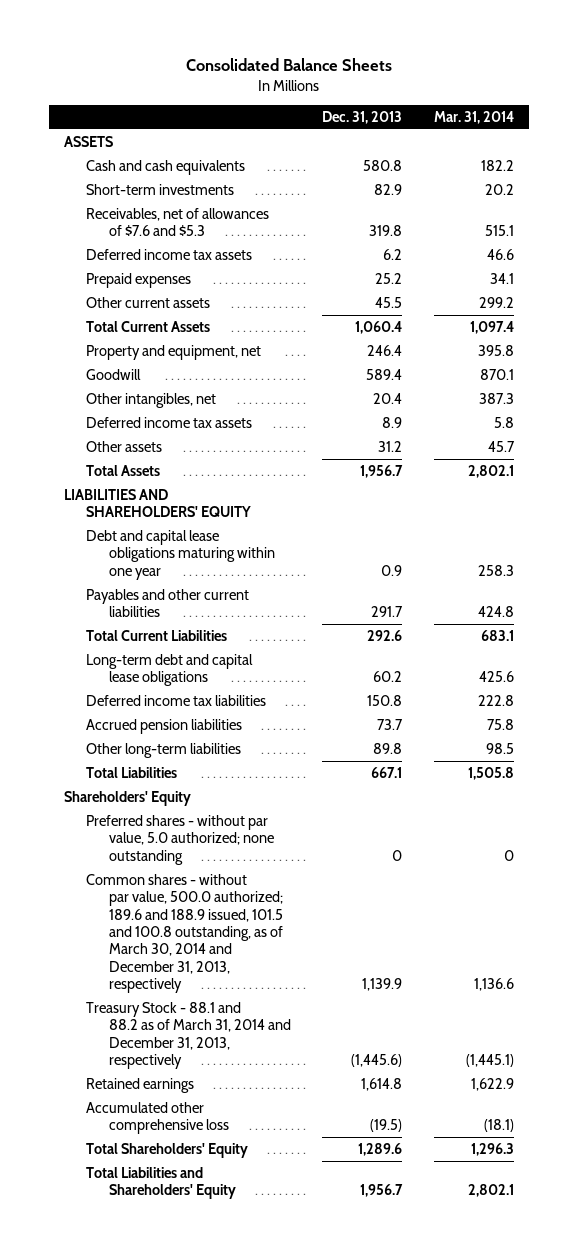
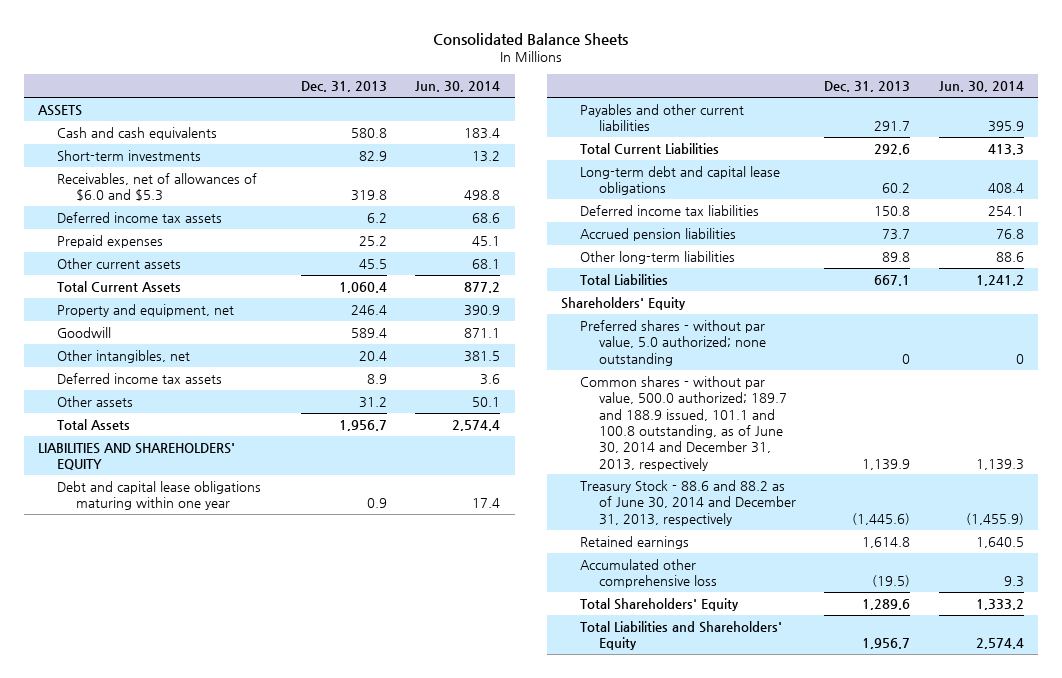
[433,111,514,125] Mar. 31, 2014 -> none
none -> [415,81,501,93] Jun. 30, 2014
[86,207,270,237] Receivables, net of allowances of $7.6 and $5.3 -> [56,173,257,202] Receivables, net of allowances of $6.0 and $5.3
[86,873,283,994] Common shares - without par value, 500.0 authorized; 189.6 and 188.9 issued, 101.5 and 100.8 outstanding, as of March 30, 2014 and December 31, 2013, respectively -> [580,376,787,471] Common shares - without par value, 500.0 authorized; 189.7 and 188.9 issued, 101.1 and 100.8 outstanding, as of June 30, 2014 and December 31, 2013, respectively
[86,1001,291,1070] Treasury Stock - 88.1 and 88.2 as of March 31, 2014 and December 31, 2013, respectively -> [580,480,796,526] Treasury Stock - 88.6 and 88.2 as of June 30, 2014 and December 31, 2013, respectively

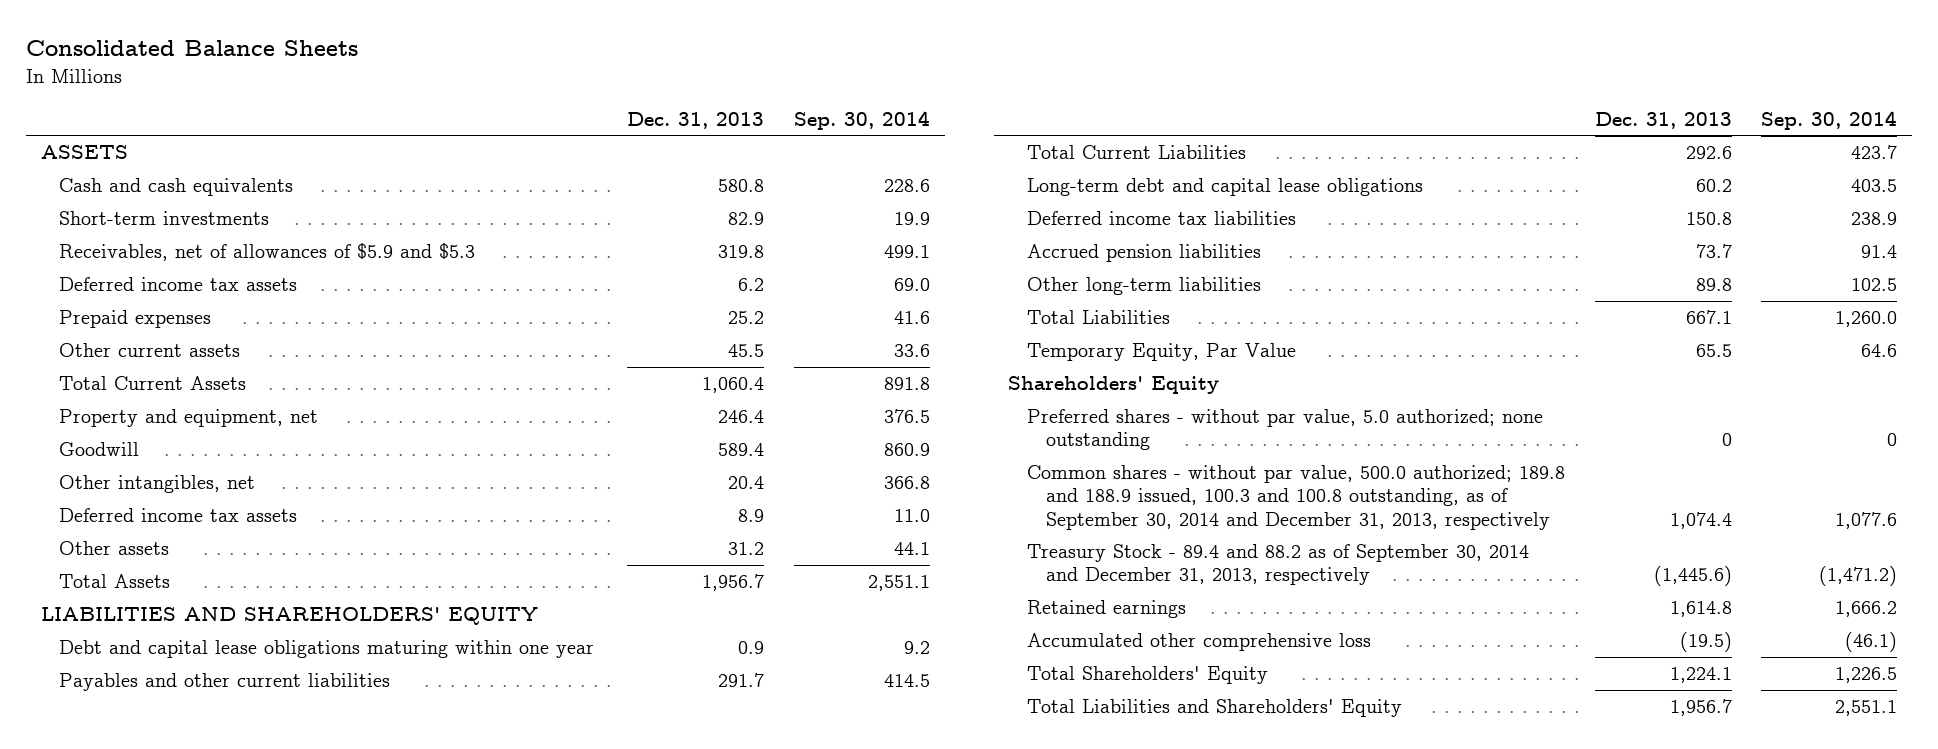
[415,81,501,93] Jun. 30, 2014 -> none
none -> [793,110,930,130] Sep. 30, 2014
[56,173,257,202] Receivables, net of allowances of $6.0 and $5.3 -> [59,243,476,262] Receivables, net of allowances of $5.9 and $5.3
none -> [1027,343,1297,362] Temporary Equity, Par Value
[580,376,787,471] Common shares - without par value, 500.0 authorized; 189.7 and 188.9 issued, 101.1 and 100.8 outstanding, as of June 30, 2014 and December 31, 2013, respectively -> [1027,465,1566,530] Common shares - without par value, 500.0 authorized; 189.8 and 188.9 issued, 100.3 and 100.8 outstanding, as of September 30, 2014 and December 31, 2013, respectively
[862,458,911,470] 1,139.9 -> [1669,511,1732,529] 1,074.4
[580,480,796,526] Treasury Stock - 88.6 and 88.2 as of June 30, 2014 and December 31, 2013, respectively -> [1027,544,1530,586] Treasury Stock - 89.4 and 88.2 as of September 30, 2014 and December 31, 2013, respectively
[862,599,911,611] 1,289.6 -> [1669,667,1732,684] 1,224.1

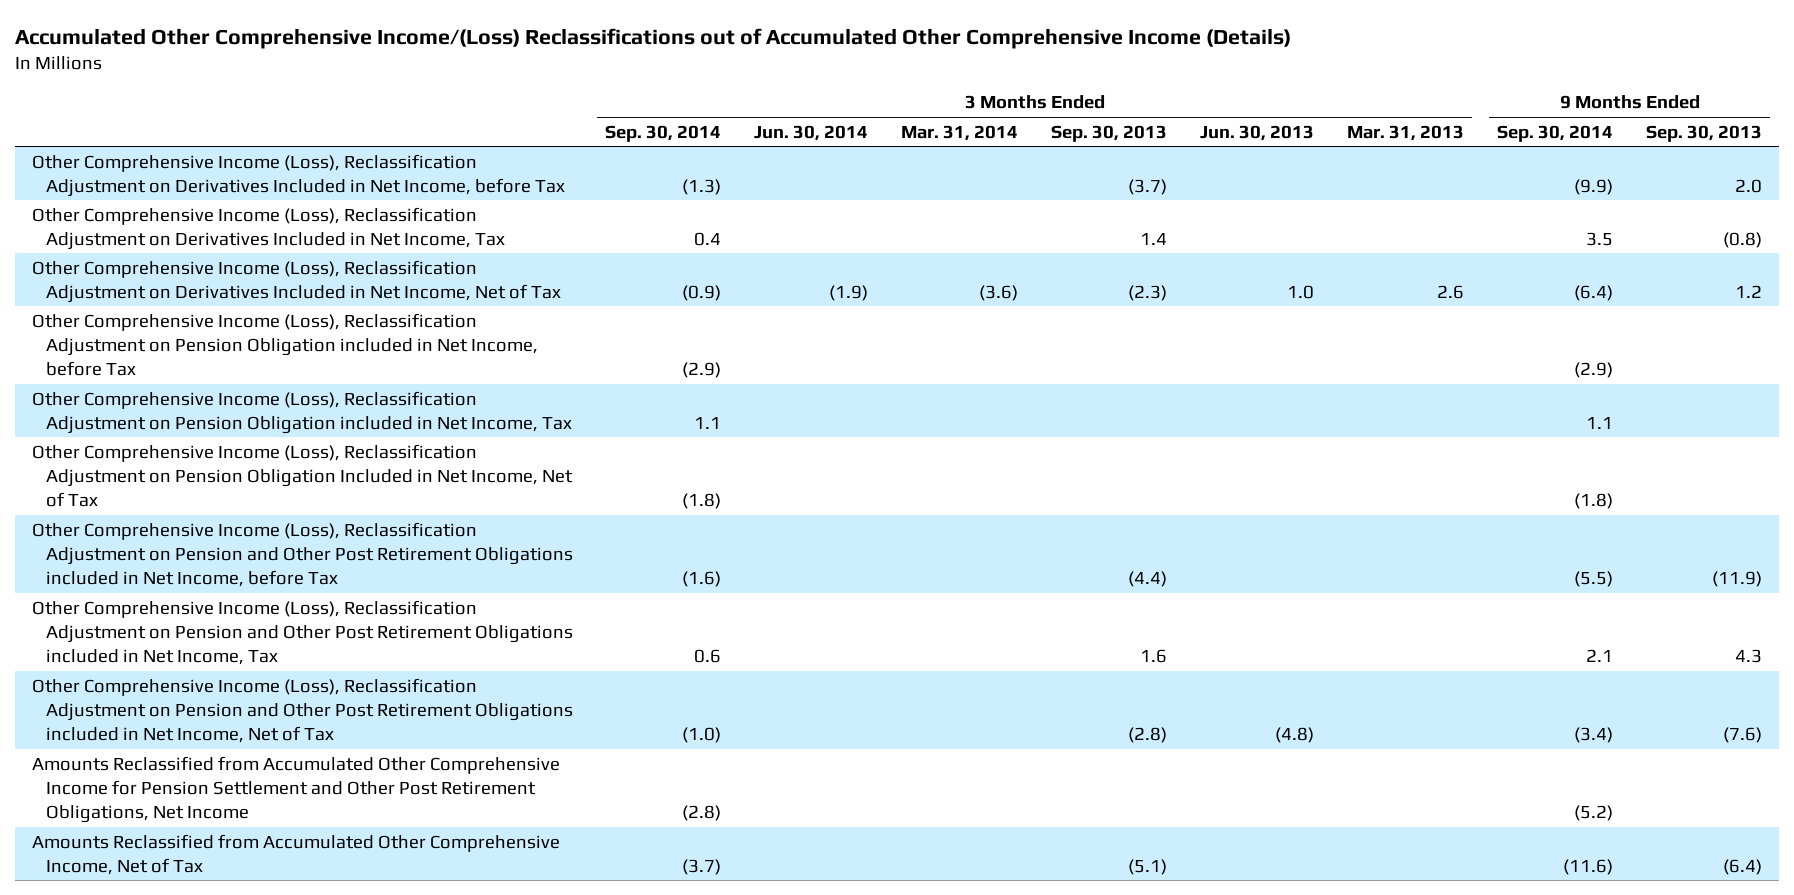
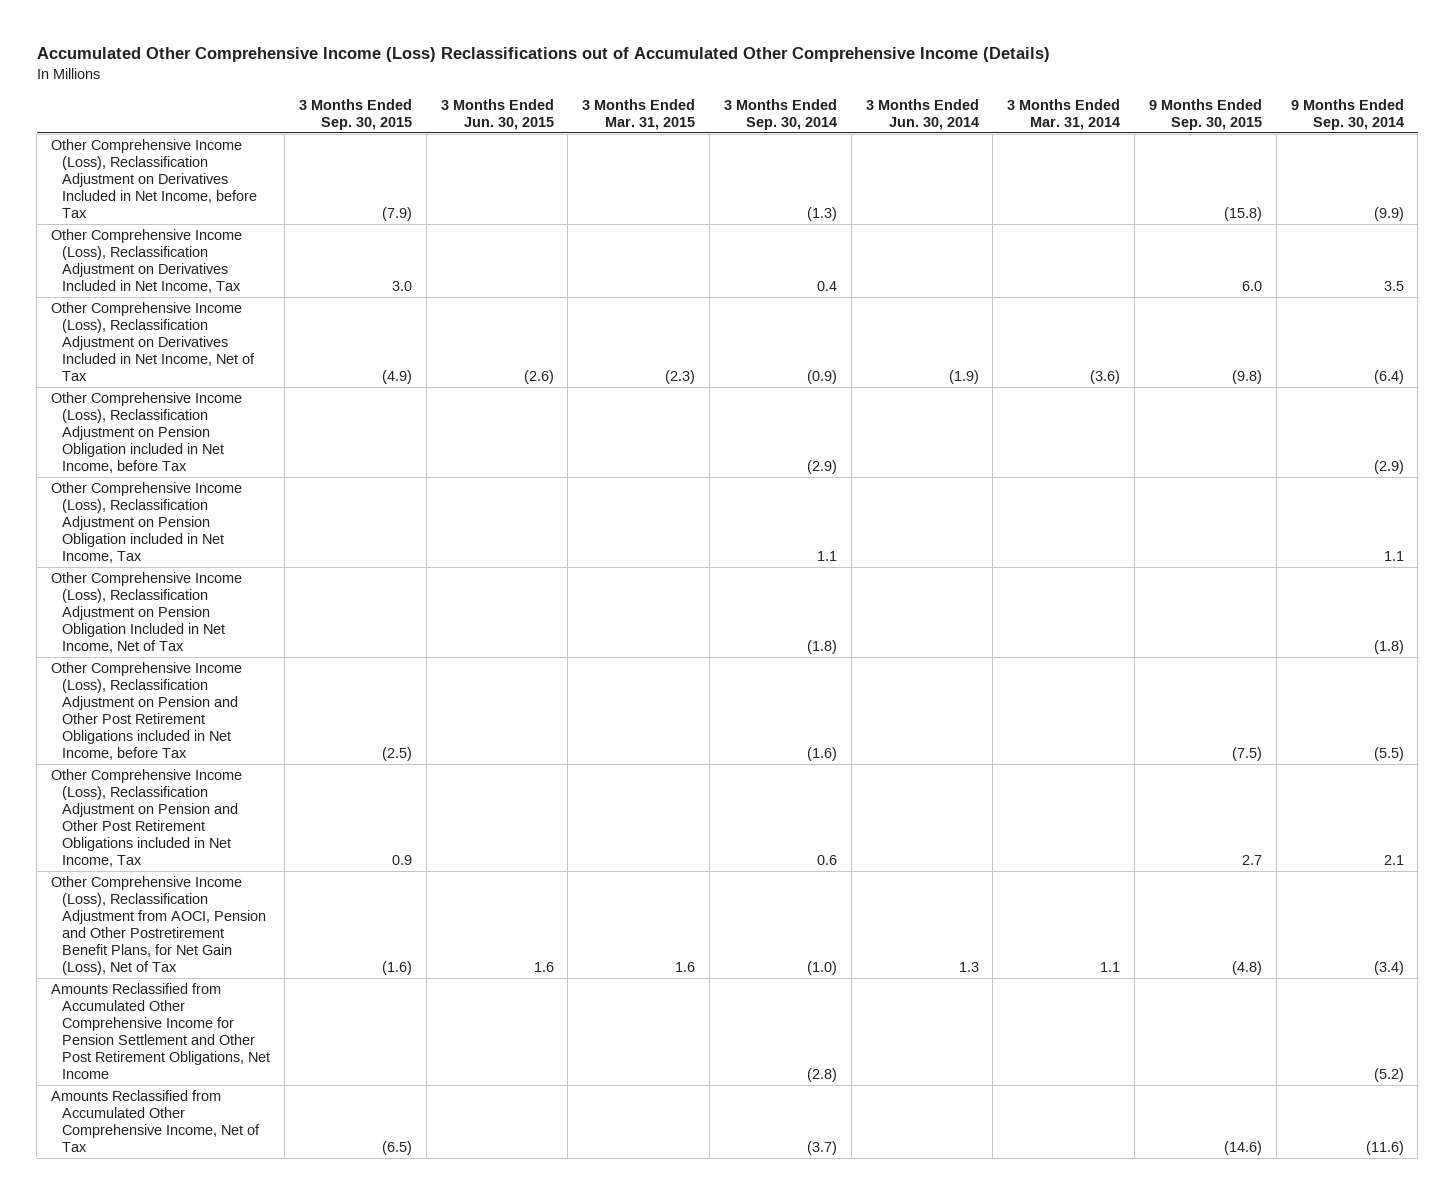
[15,27,1292,49] Accumulated Other Comprehensive Income/(Loss) Reclassifications out of Accumulated Other Comprehensive Income (Details) -> [36,47,1050,63] Accumulated Other Comprehensive Income (Loss) Reclassifications out of Accumulated Other Comprehensive Income (Details)
[1051,124,1168,142] Sep. 30, 2013 -> none
[1200,124,1315,141] Jun. 30, 2013 -> none
[1347,124,1465,141] Mar. 31, 2013 -> none
[1646,124,1763,142] Sep. 30, 2013 -> none
none -> [298,98,412,130] 3 Months Ended Sep. 30, 2015
none -> [440,98,554,130] 3 Months Ended Jun. 30, 2015
none -> [582,98,696,130] 3 Months Ended Mar. 31, 2015
none -> [1148,98,1262,130] 9 Months Ended Sep. 30, 2015
[31,677,573,743] Other Comprehensive Income (Loss), Reclassification Adjustment on Pension and Other Post Retirement Obligations included in Net Income, Net of Tax -> none
none -> [51,876,267,975] Other Comprehensive Income (Loss), Reclassification Adjustment from AOCI, Pension and Other Postretirement Benefit Plans, for Net Gain (Loss), Net of Tax

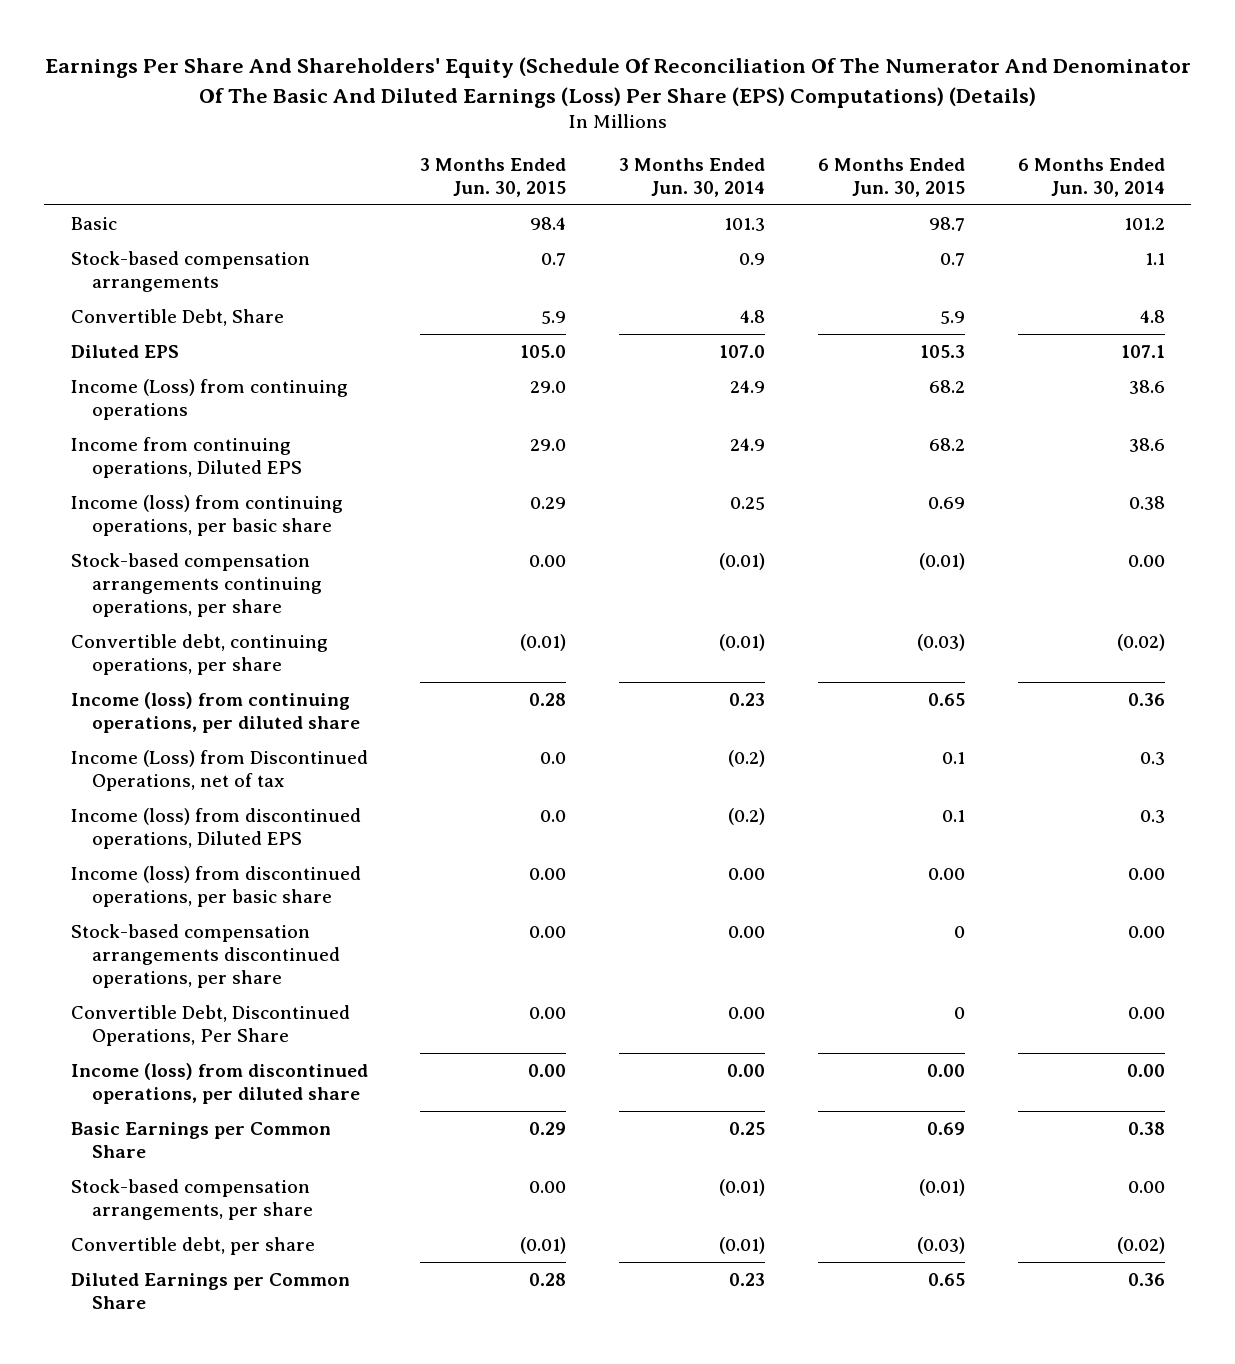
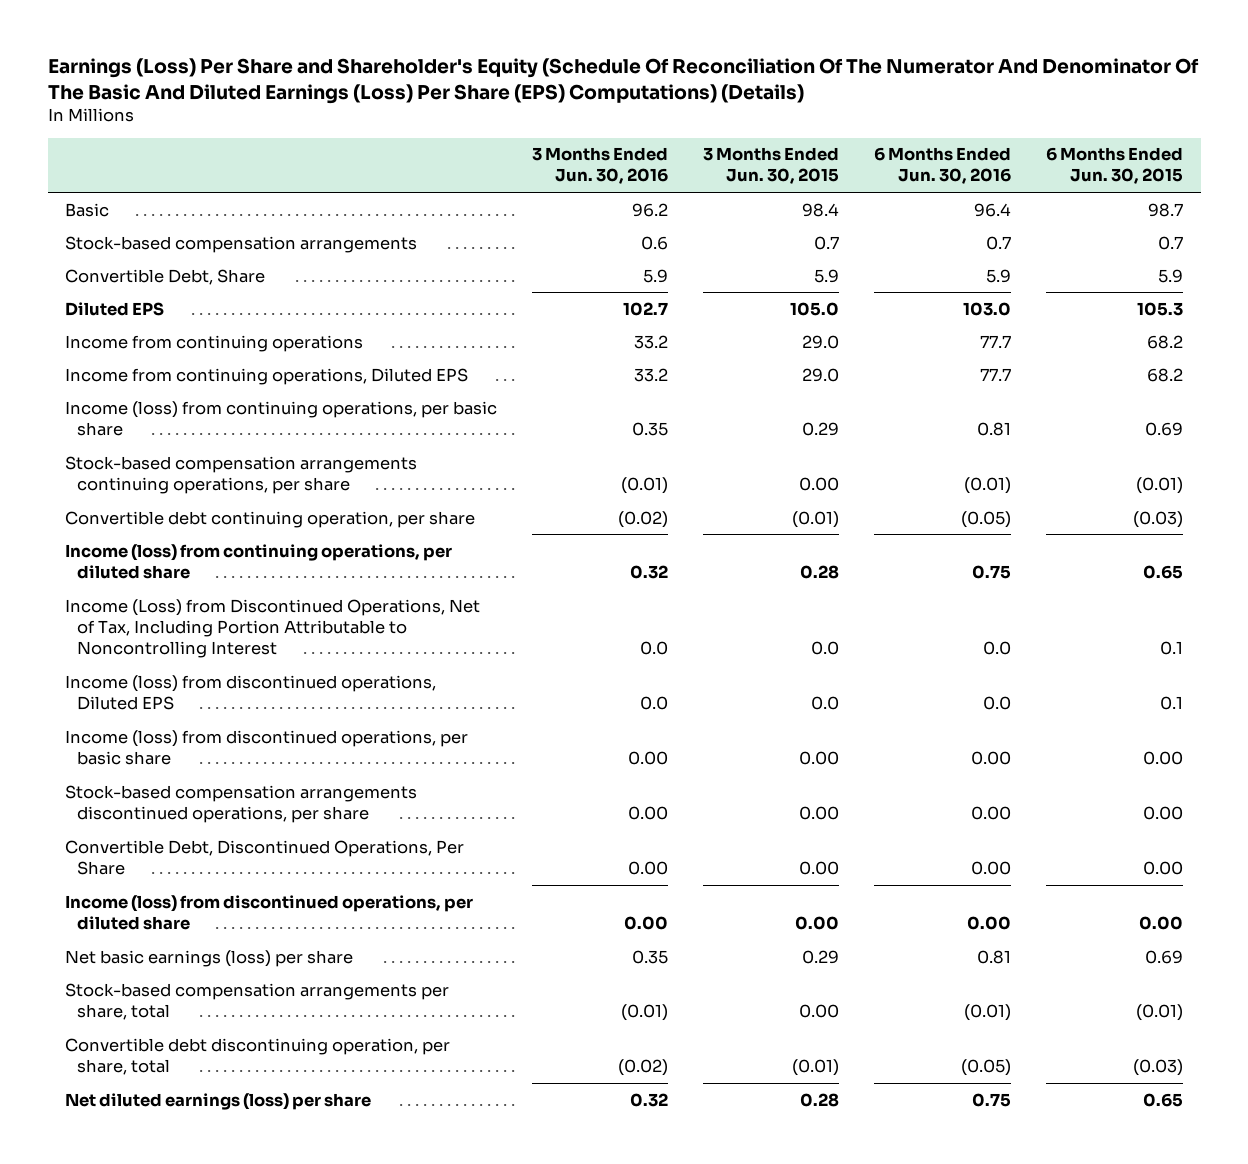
[44,57,1191,108] Earnings Per Share And Shareholders' Equity (Schedule Of Reconciliation Of The Numerator And Denominator Of The Basic And Diluted Earnings (Loss) Per Share (EPS) Computations) (Details) -> [47,58,1199,104] Earnings (Loss) Per Share and Shareholder's Equity (Schedule Of Reconciliation Of The Numerator And Denominator Of The Basic And Diluted Earnings (Loss) Per Share (EPS) Computations) (Details)
[619,157,766,197] 3 Months Ended Jun. 30, 2014 -> none
[1017,157,1165,197] 6 Months Ended Jun. 30, 2014 -> none
none -> [532,147,669,185] 3 Months Ended Jun. 30, 2016
none -> [874,147,1012,185] 6 Months Ended Jun. 30, 2016
[70,378,348,420] Income (Loss) from continuing operations -> [65,334,364,352] Income from continuing operations
[70,633,328,675] Convertible debt, continuing operations, per share -> [65,510,476,528] Convertible debt continuing operation, per share
[70,749,368,791] Income (Loss) from Discontinued Operations, net of tax -> [65,598,481,659] Income (Loss) from Discontinued Operations, Net of Tax, Including Portion Attributable to Noncontrolling Interest
[954,925,966,938] 0 -> [1143,805,1184,820] 0.00
[954,1006,966,1019] 0 -> [1143,860,1184,875] 0.00
[70,1121,331,1158] Basic Earnings per Common Share -> [65,949,354,967] Net basic earnings (loss) per share
[70,1178,313,1220] Stock-based compensation arrangements, per share -> [65,982,450,1020] Stock-based compensation arrangements per share, total
[70,1236,315,1255] Convertible debt, per share -> [65,1037,451,1075] Convertible debt discontinuing operation, per share, total
[70,1272,350,1309] Diluted Earnings per Common Share -> [65,1092,372,1110] Net diluted earnings (loss) per share

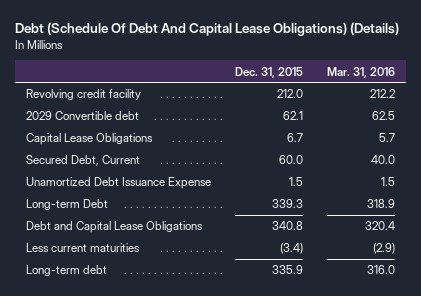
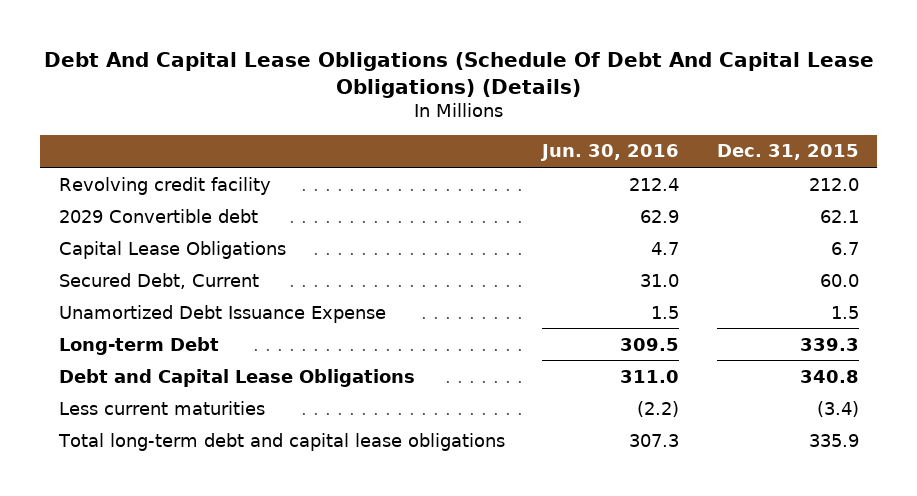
[14,21,399,36] Debt (Schedule Of Debt And Capital Lease Obligations) (Details) -> [43,51,874,98] Debt And Capital Lease Obligations (Schedule Of Debt And Capital Lease Obligations) (Details)
[326,66,395,78] Mar. 31, 2016 -> none
none -> [540,144,680,162] Jun. 30, 2016
[26,265,108,277] Long-term debt -> [57,432,505,451] Total long-term debt and capital lease obligations

